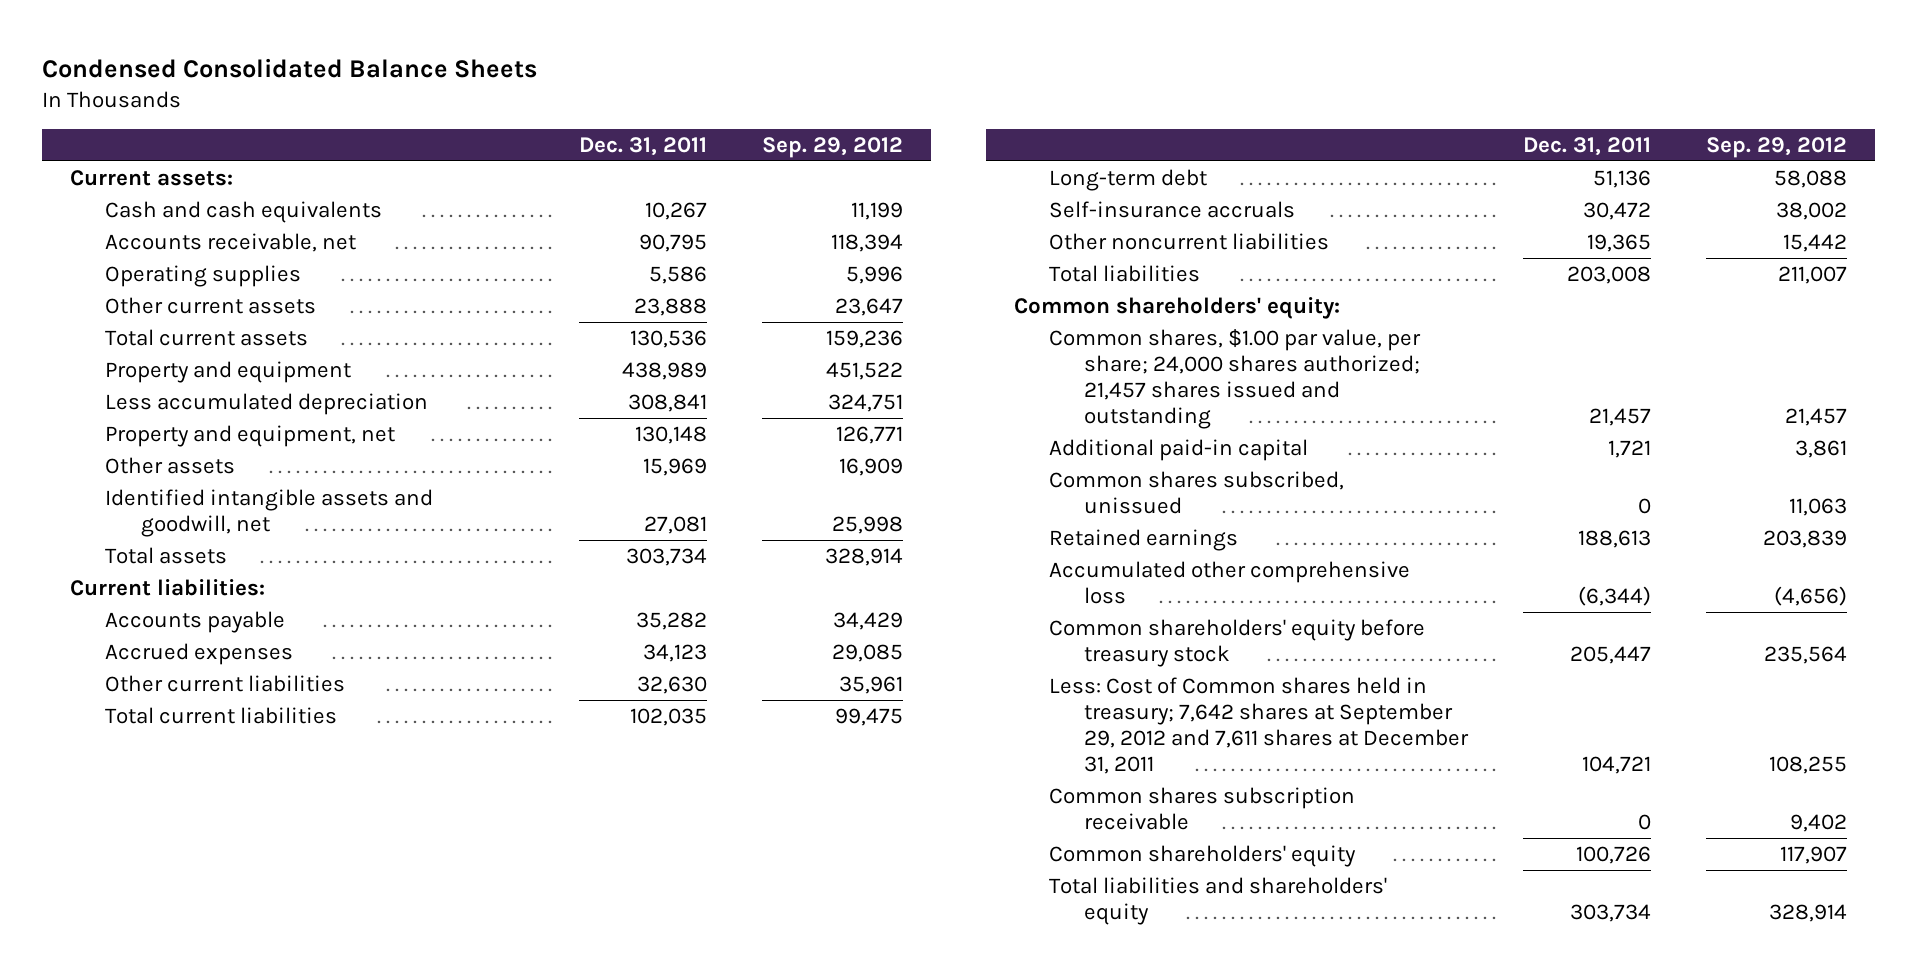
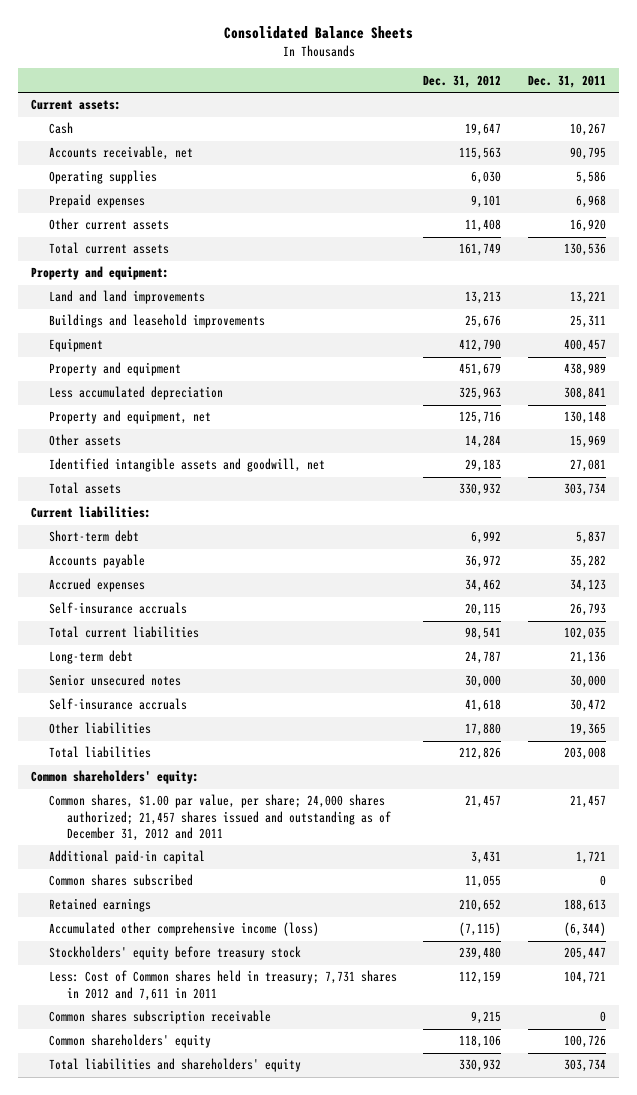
[42,57,538,78] Condensed Consolidated Balance Sheets -> [223,26,413,40] Consolidated Balance Sheets
[762,137,904,159] Sep. 29, 2012 -> none
none -> [423,74,502,88] Dec. 31, 2012
[105,200,383,223] Cash and cash equivalents -> [49,122,74,135] Cash
none -> [49,194,146,209] Prepaid expenses
[634,297,708,316] 23,888 -> [569,219,606,233] 16,920
none -> [31,266,170,281] Property and equipment:
none -> [49,290,206,305] Land and land improvements
none -> [49,314,266,329] Buildings and leasehold improvements
none -> [49,338,104,353] Equipment
none -> [49,530,140,543] Short-term debt
[105,674,346,692] Other current liabilities -> none
none -> [49,602,188,615] Self-insurance accruals
[1593,169,1652,188] 51,136 -> [569,651,606,665] 21,136
none -> [49,674,182,687] Senior unsecured notes
[1049,232,1330,250] Other noncurrent liabilities -> [49,722,152,735] Other liabilities
[1049,328,1422,430] Common shares, $1.00 par value, per share; 24,000 shares authorized; 21,457 shares issued and outstanding -> [49,794,392,841] Common shares, $1.00 par value, per share; 24,000 shares authorized; 21,457 shares issued and outstanding as of December 31, 2012 and 2011
[1049,470,1345,515] Common shares subscribed, unissued -> [49,874,194,887] Common shares subscribed
[1049,560,1411,605] Accumulated other comprehensive loss -> [49,922,320,937] Accumulated other comprehensive income (loss)
[1049,618,1426,668] Common shareholders' equity before treasury stock -> [49,946,302,961] Stockholders' equity before treasury stock
[1049,676,1470,775] Less: Cost of Common shares held in treasury; 7,642 shares at September 29, 2012 and 7,611 shares at December 31, 2011 -> [49,970,398,1001] Less: Cost of Common shares held in treasury; 7,731 shares in 2012 and 7,611 in 2011

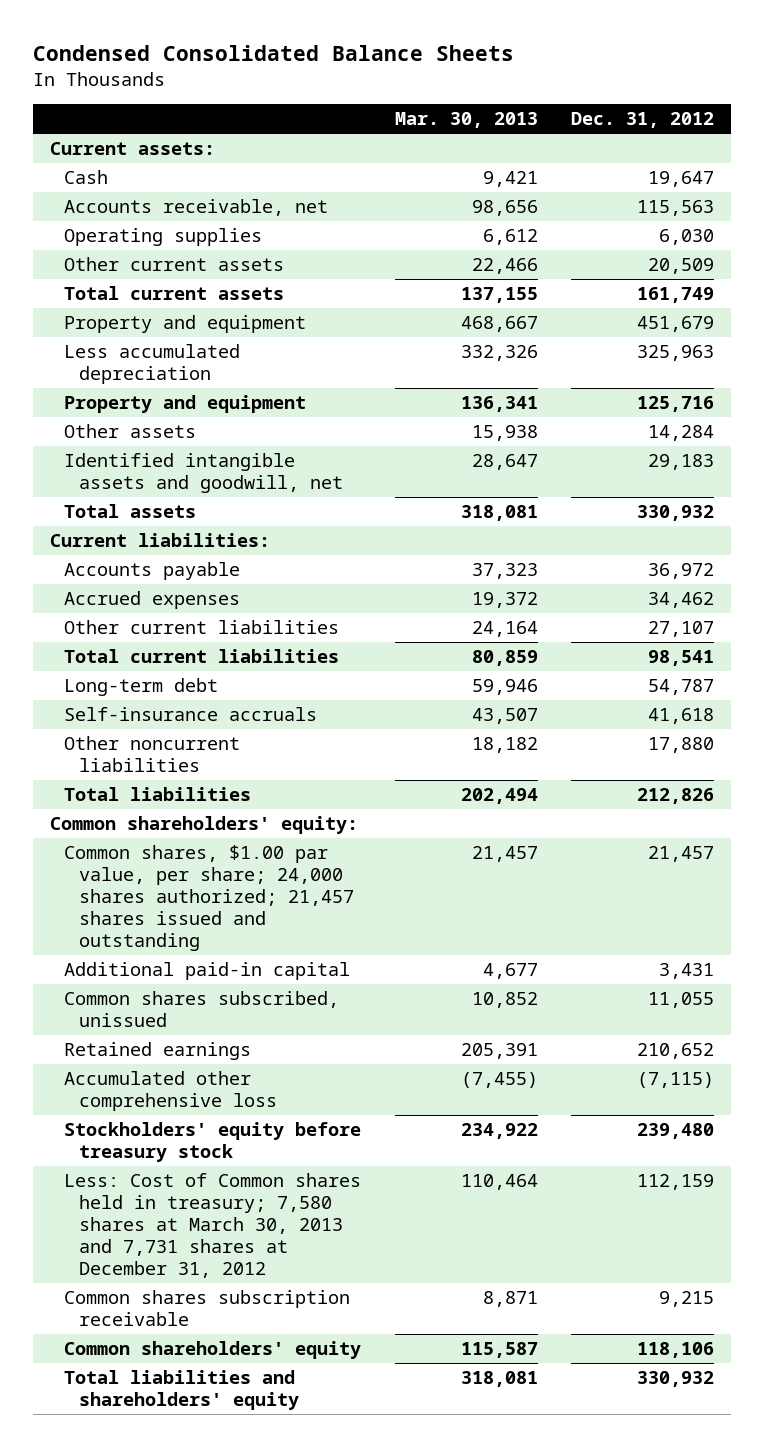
[223,26,413,40] Consolidated Balance Sheets -> [32,45,514,62] Condensed Consolidated Balance Sheets
[527,74,606,88] Dec. 31, 2011 -> none
none -> [394,112,538,129] Mar. 30, 2013
[49,194,146,209] Prepaid expenses -> none
[465,219,502,233] 11,408 -> [648,257,715,274] 20,509
[31,266,170,281] Property and equipment: -> none
[49,290,206,305] Land and land improvements -> none
[49,314,266,329] Buildings and leasehold improvements -> none
[49,338,104,353] Equipment -> none
[49,410,212,425] Property and equipment, net -> [64,394,307,413] Property and equipment
[49,530,140,543] Short-term debt -> none
[49,602,188,615] Self-insurance accruals -> none
none -> [64,619,340,634] Other current liabilities
[49,674,182,687] Senior unsecured notes -> none
[465,651,502,665] 24,787 -> [648,678,715,695] 54,787
[49,722,152,735] Other liabilities -> [64,735,241,772] Other noncurrent liabilities
[49,794,392,841] Common shares, $1.00 par value, per share; 24,000 shares authorized; 21,457 shares issued and outstanding as of December 31, 2012 and 2011 -> [64,844,355,951] Common shares, $1.00 par value, per share; 24,000 shares authorized; 21,457 shares issued and outstanding
[49,874,194,887] Common shares subscribed -> [64,990,340,1027] Common shares subscribed, unissued
[49,922,320,937] Accumulated other comprehensive income (loss) -> [64,1070,278,1111] Accumulated other comprehensive loss
[49,970,398,1001] Less: Cost of Common shares held in treasury; 7,731 shares in 2012 and 7,611 in 2011 -> [64,1172,362,1278] Less: Cost of Common shares held in treasury; 7,580 shares at March 30, 2013 and 7,731 shares at December 31, 2012

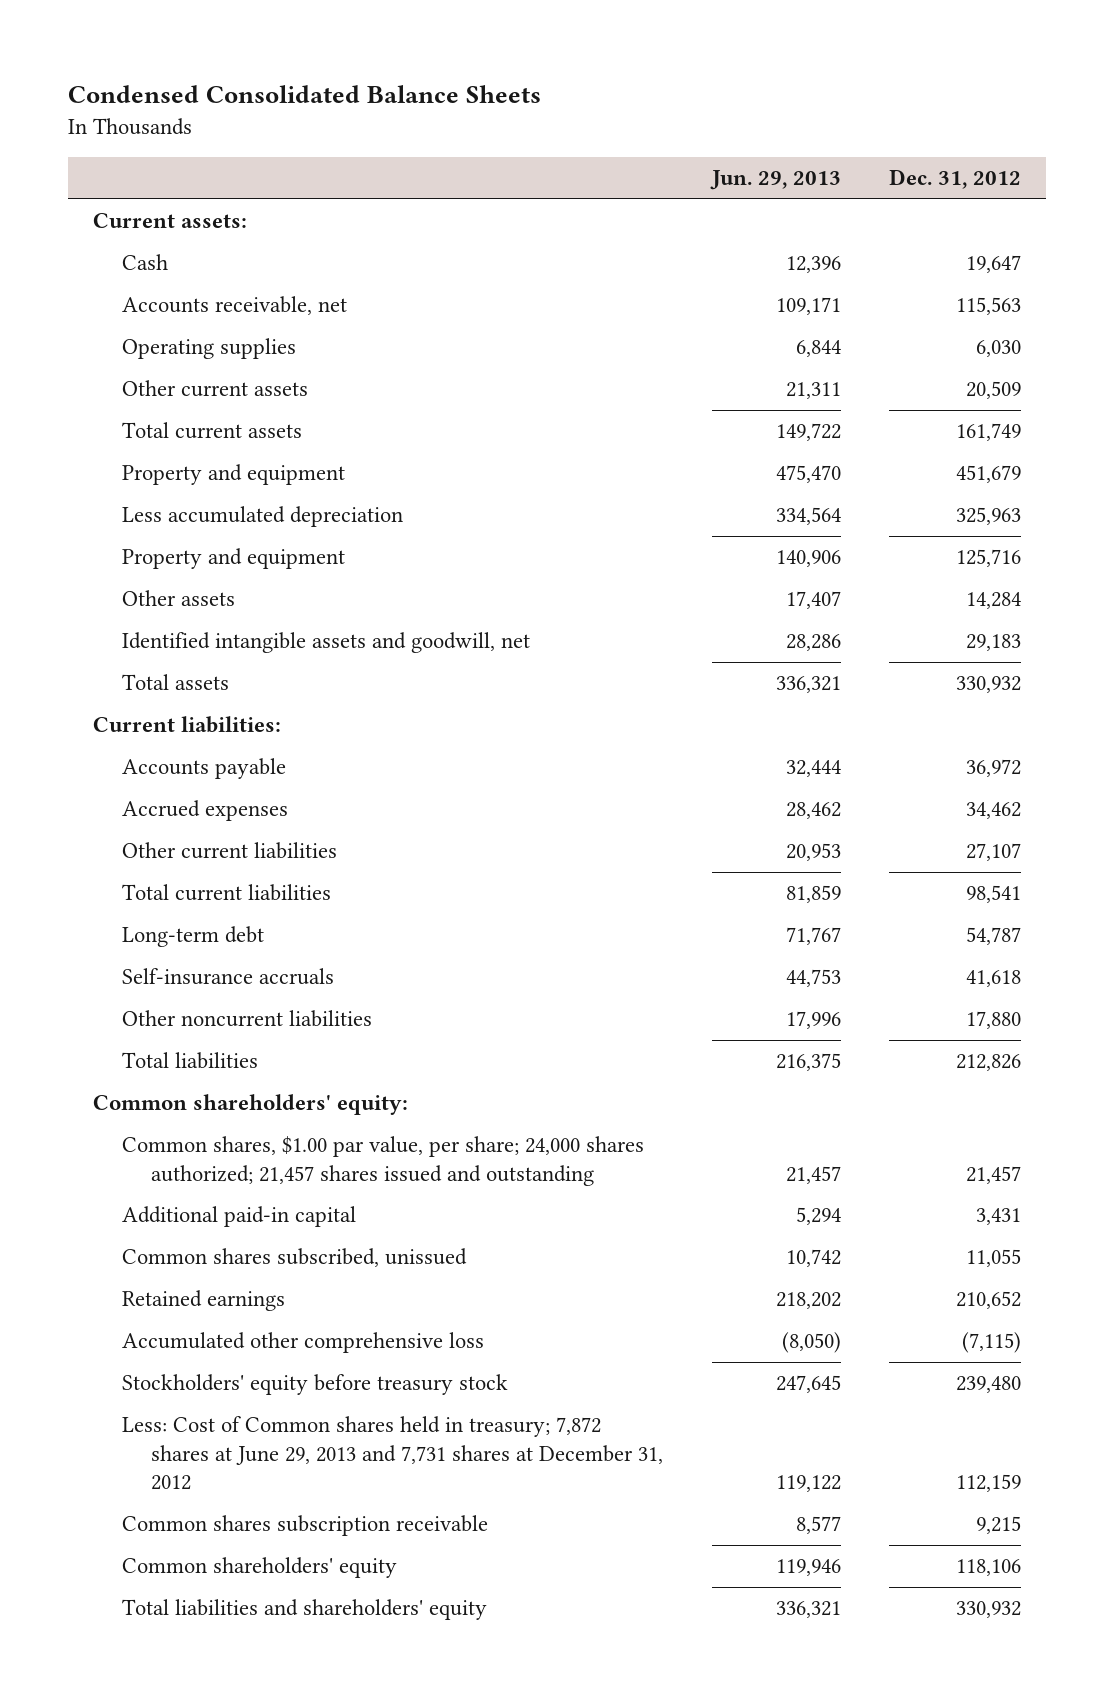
[394,112,538,129] Mar. 30, 2013 -> none
none -> [709,170,841,191] Jun. 29, 2013
[64,1172,362,1278] Less: Cost of Common shares held in treasury; 7,580 shares at March 30, 2013 and 7,731 shares at December 31, 2012 -> [121,1416,663,1491] Less: Cost of Common shares held in treasury; 7,872 shares at June 29, 2013 and 7,731 shares at December 31, 2012

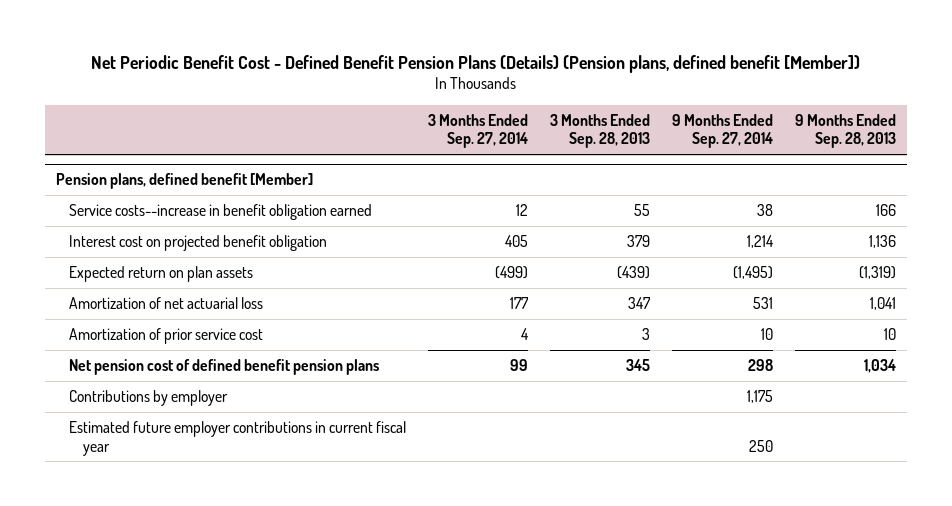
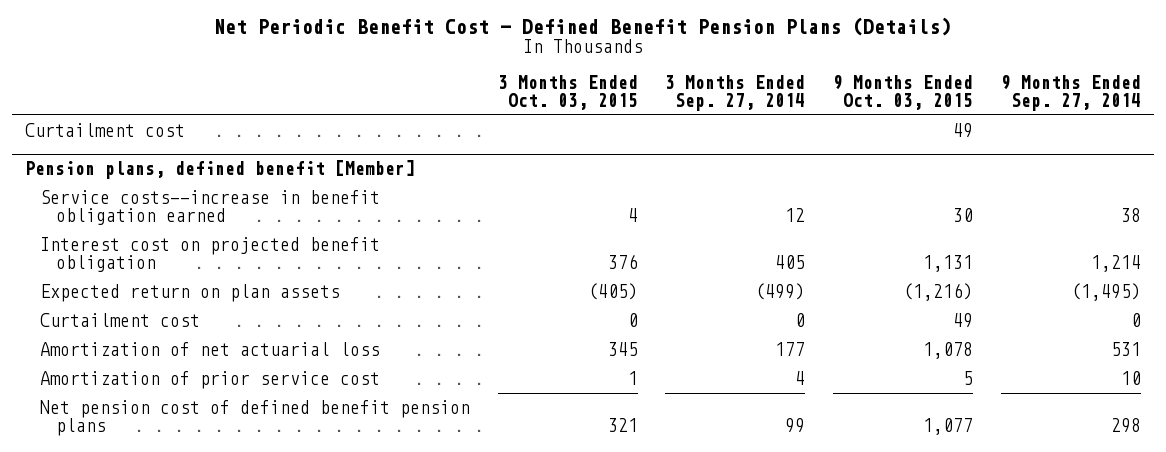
[91,54,861,73] Net Periodic Benefit Cost - Defined Benefit Pension Plans (Details) (Pension plans, defined benefit [Member]) -> [213,16,951,36] Net Periodic Benefit Cost - Defined Benefit Pension Plans (Details)
[550,113,651,149] 3 Months Ended Sep. 28, 2013 -> none
[795,113,897,149] 9 Months Ended Sep. 28, 2013 -> none
none -> [497,74,638,111] 3 Months Ended Oct. 03, 2015
none -> [833,74,974,111] 9 Months Ended Oct. 03, 2015
none -> [25,123,186,138] Curtailment cost
none -> [40,313,201,328] Curtailment cost
[69,389,229,406] Contributions by employer -> none
[69,420,407,456] Estimated future employer contributions in current fiscal year -> none

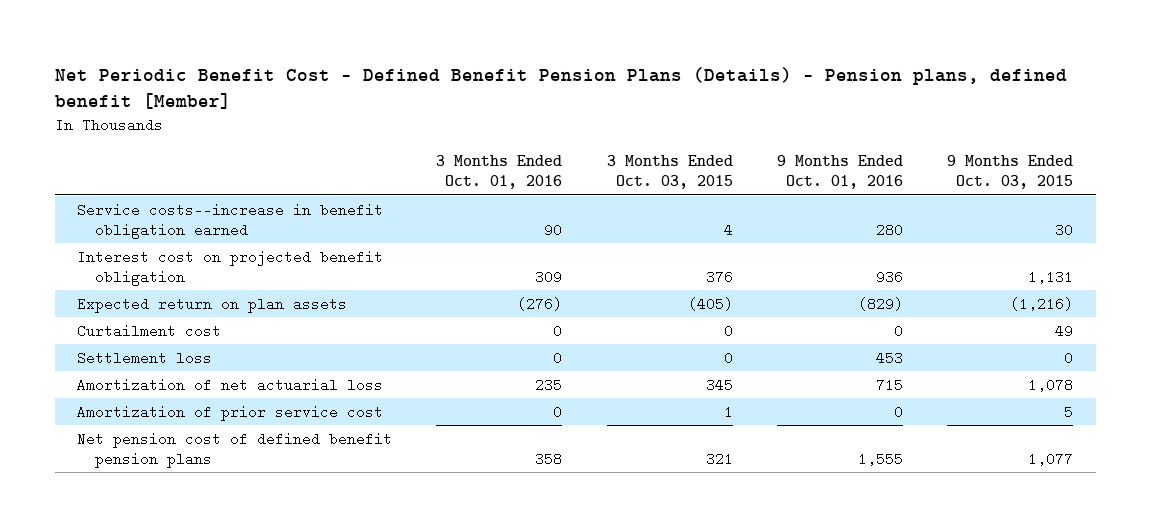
[213,16,951,36] Net Periodic Benefit Cost - Defined Benefit Pension Plans (Details) -> [54,67,1067,110] Net Periodic Benefit Cost - Defined Benefit Pension Plans (Details) - Pension plans, defined benefit [Member]
[665,74,806,112] 3 Months Ended Sep. 27, 2014 -> none
[1000,74,1141,112] 9 Months Ended Sep. 27, 2014 -> none
none -> [436,155,563,190] 3 Months Ended Oct. 01, 2016
none -> [777,155,904,190] 9 Months Ended Oct. 01, 2016
[25,123,186,138] Curtailment cost -> none
[25,160,416,180] Pension plans, defined benefit [Member] -> none
none -> [76,350,212,365] Settlement loss

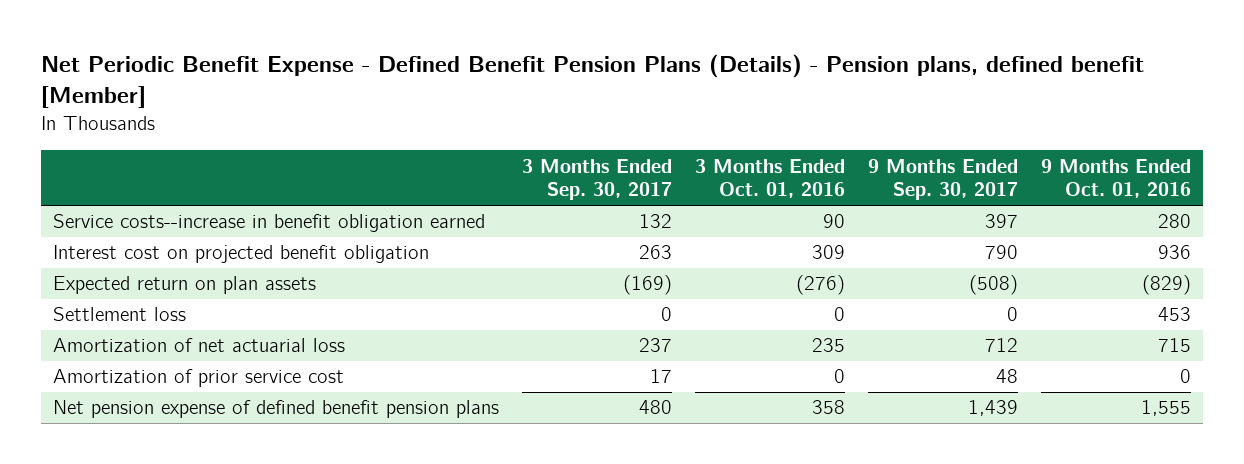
[54,67,1067,110] Net Periodic Benefit Cost - Defined Benefit Pension Plans (Details) - Pension plans, defined benefit [Member] -> [41,54,1145,109] Net Periodic Benefit Expense - Defined Benefit Pension Plans (Details) - Pension plans, defined benefit [Member]
[606,155,733,190] 3 Months Ended Oct. 03, 2015 -> none
[947,155,1074,190] 9 Months Ended Oct. 03, 2015 -> none
none -> [521,158,672,201] 3 Months Ended Sep. 30, 2017
none -> [867,158,1018,201] 9 Months Ended Sep. 30, 2017
[76,323,221,338] Curtailment cost -> none
[76,431,392,468] Net pension cost of defined benefit pension plans -> [52,400,499,419] Net pension expense of defined benefit pension plans

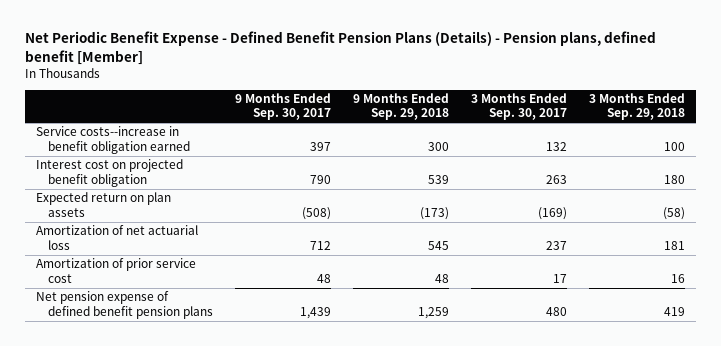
[694,158,845,199] 3 Months Ended Oct. 01, 2016 -> none
[1041,158,1192,199] 9 Months Ended Oct. 01, 2016 -> none
none -> [353,92,450,121] 9 Months Ended Sep. 29, 2018
none -> [588,92,685,121] 3 Months Ended Sep. 29, 2018
[52,307,186,322] Settlement loss -> none

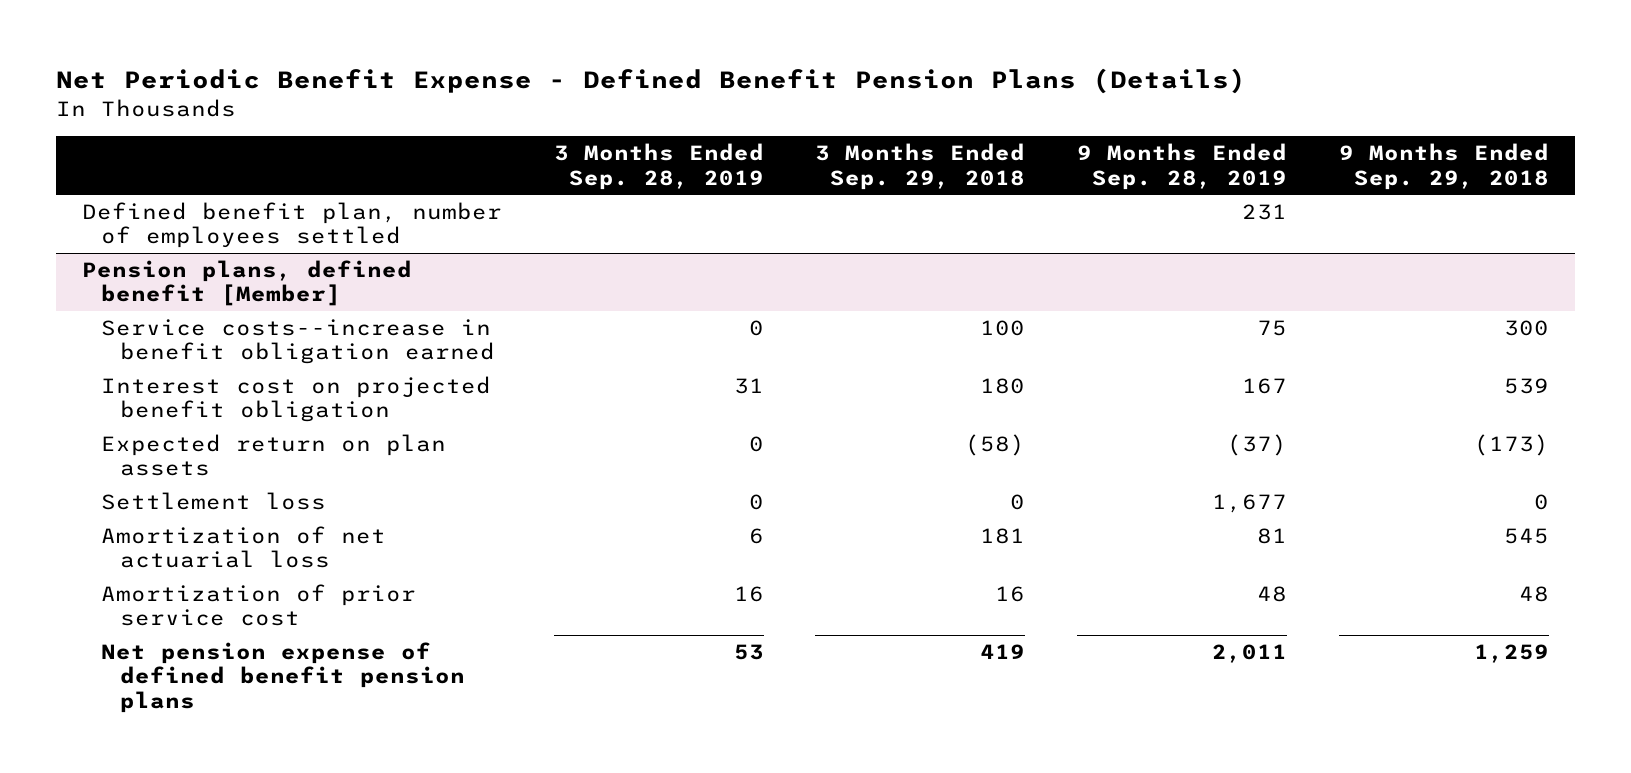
[24,31,656,65] Net Periodic Benefit Expense - Defined Benefit Pension Plans (Details) - Pension plans, defined benefit [Member] -> [55,67,1246,94] Net Periodic Benefit Expense - Defined Benefit Pension Plans (Details)
[235,92,332,121] 9 Months Ended Sep. 30, 2017 -> none
[470,92,567,121] 3 Months Ended Sep. 30, 2017 -> none
none -> [553,143,764,190] 3 Months Ended Sep. 28, 2019
none -> [1077,143,1288,190] 9 Months Ended Sep. 28, 2019
none -> [81,202,502,249] Defined benefit plan, number of employees settled
none -> [81,260,412,307] Pension plans, defined benefit [Member]
none -> [101,492,327,511] Settlement loss

